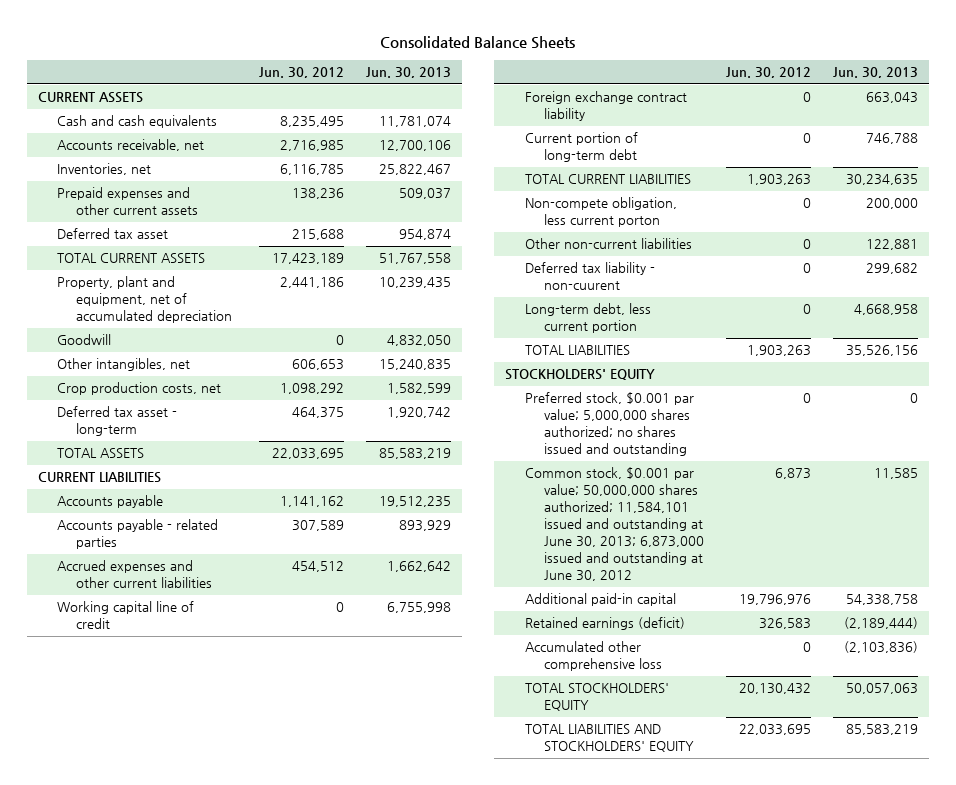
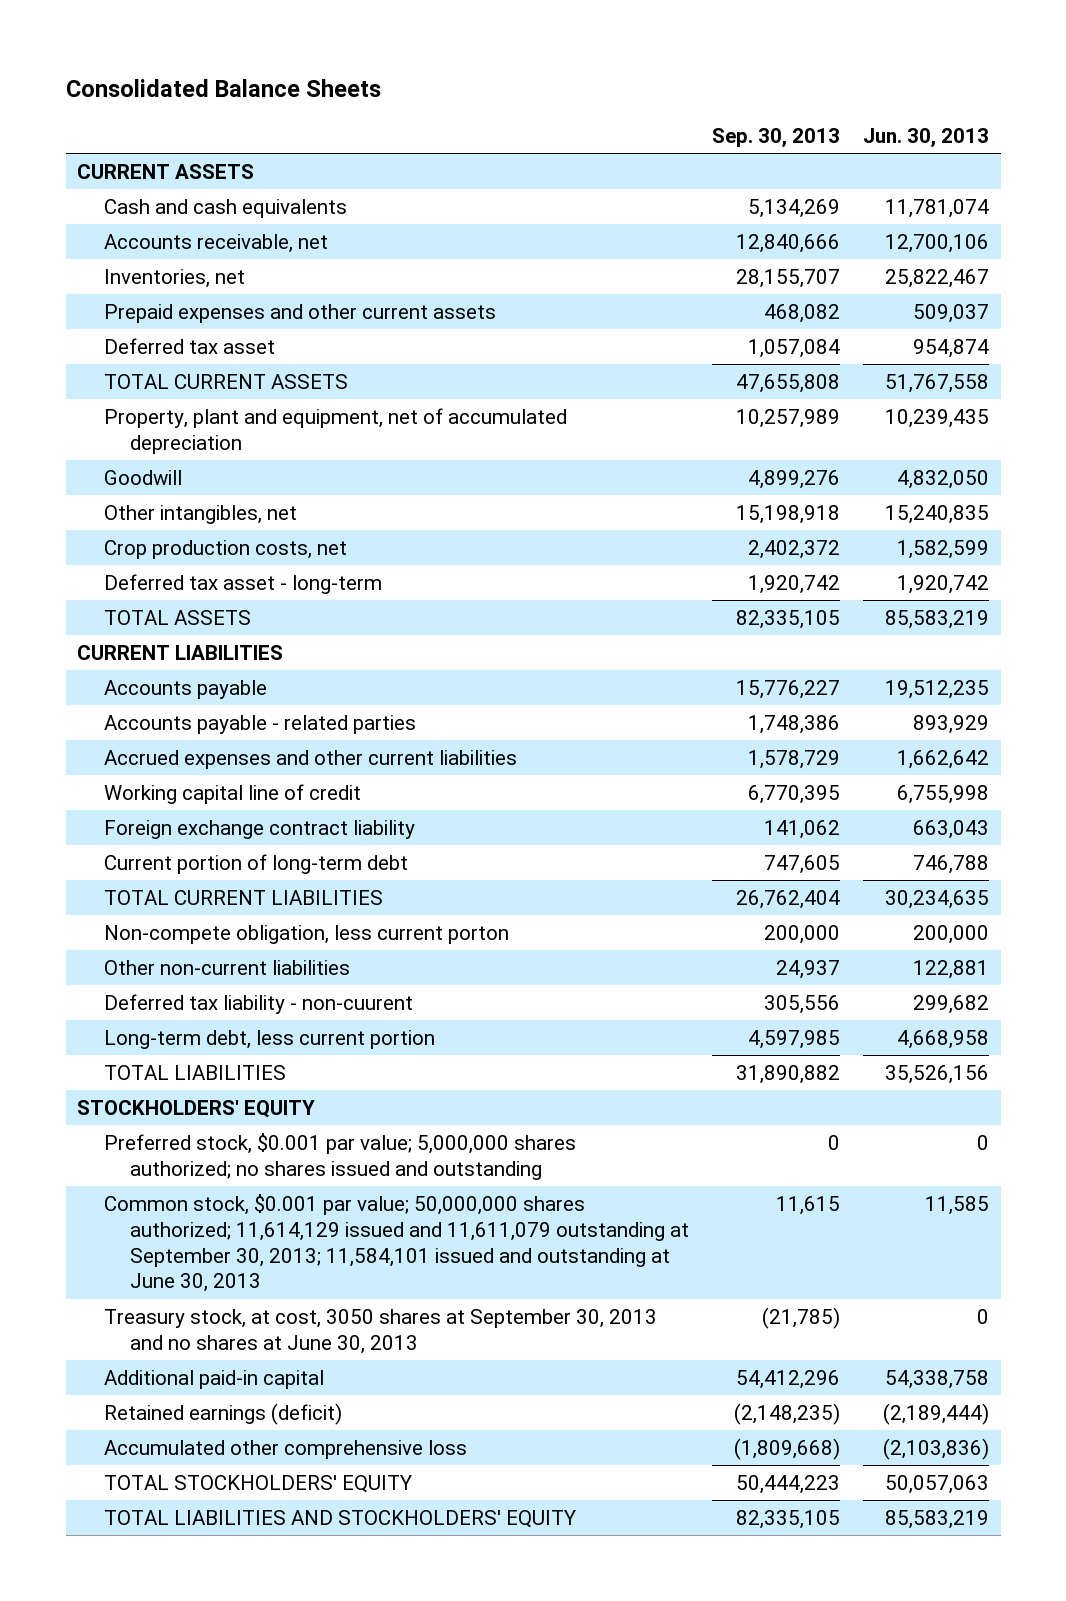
[258,67,344,79] Jun. 30, 2012 -> none
none -> [712,127,841,148] Sep. 30, 2013
[524,467,705,582] Common stock, $0.001 par value; 50,000,000 shares authorized; 11,584,101 issued and outstanding at June 30, 2013; 6,873,000 issued and outstanding at June 30, 2012 -> [103,1193,690,1293] Common stock, $0.001 par value; 50,000,000 shares authorized; 11,614,129 issued and 11,611,079 outstanding at September 30, 2013; 11,584,101 issued and outstanding at June 30, 2013
none -> [103,1308,657,1354] Treasury stock, at cost, 3050 shares at September 30, 2013 and no shares at June 30, 2013

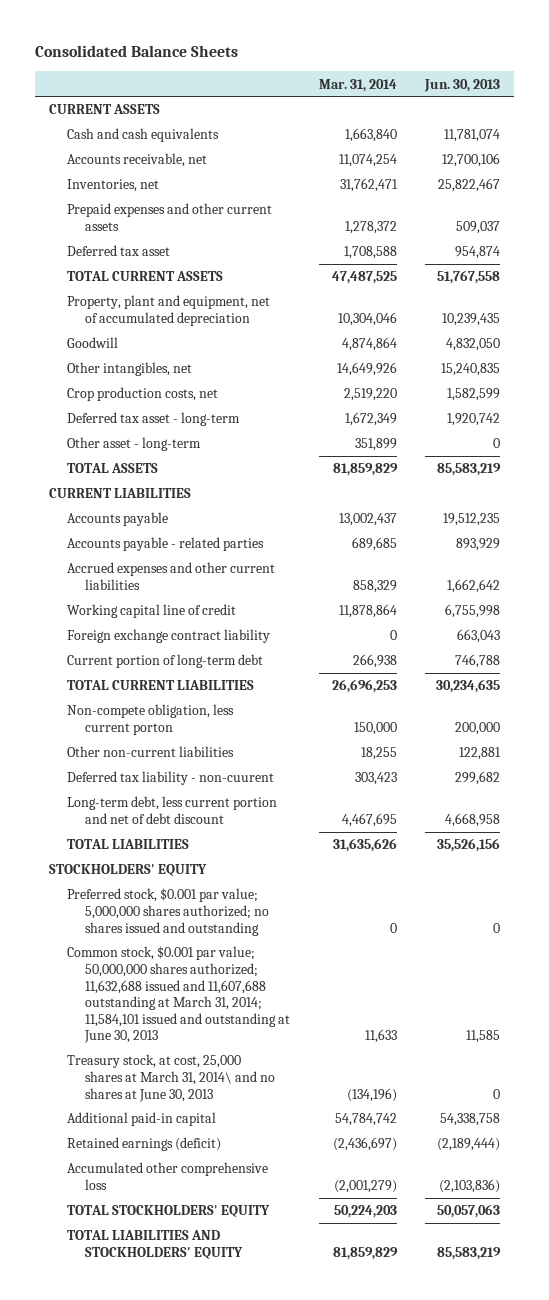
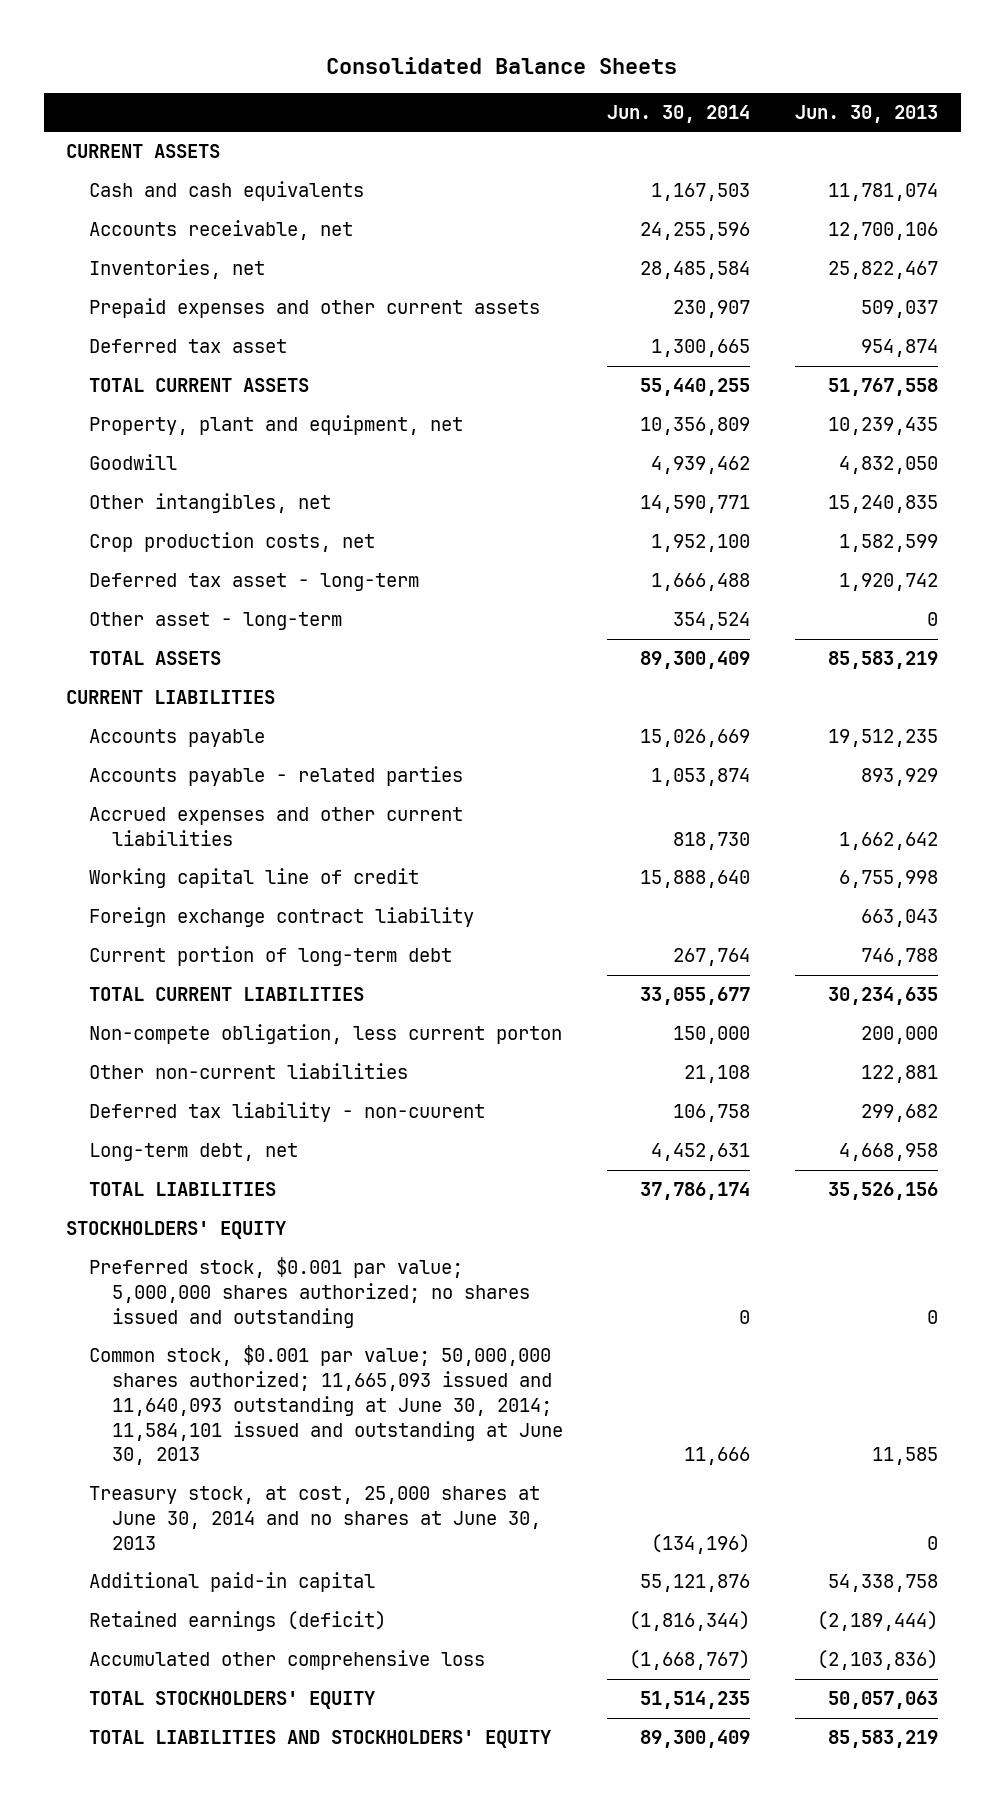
[318,78,397,92] Mar. 31, 2014 -> none
none -> [607,105,751,124] Jun. 30, 2014
[67,295,271,326] Property, plant and equipment, net of accumulated depreciation -> [89,415,464,436] Property, plant and equipment, net
[67,796,278,824] Long-term debt, less current portion and net of debt discount -> [89,1143,299,1162] Long-term debt, net
[67,946,291,1044] Common stock, $0.001 par value; 50,000,000 shares authorized; 11,632,688 issued and 11,607,688 outstanding at March 31, 2014; 11,584,101 issued and outstanding at June 30, 2013 -> [89,1345,563,1466] Common stock, $0.001 par value; 50,000,000 shares authorized; 11,665,093 issued and 11,640,093 outstanding at June 30, 2014; 11,584,101 issued and outstanding at June 30, 2013
[67,1054,276,1102] Treasury stock, at cost, 25,000 shares at March 31, 2014\ and no shares at June 30, 2013 -> [89,1486,541,1550] Treasury stock, at cost, 25,000 shares at June 30, 2014 and no shares at June 30, 2013

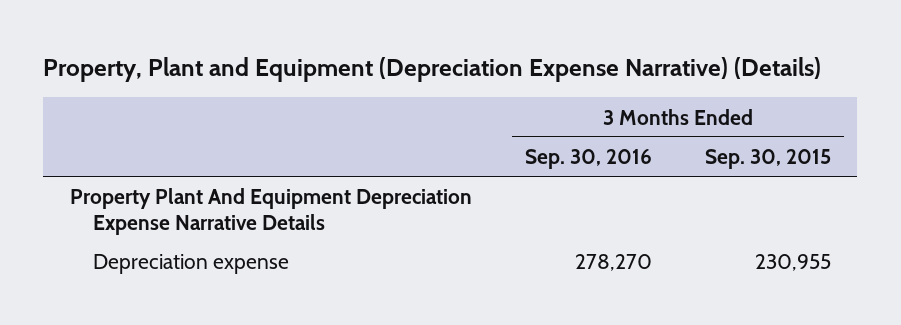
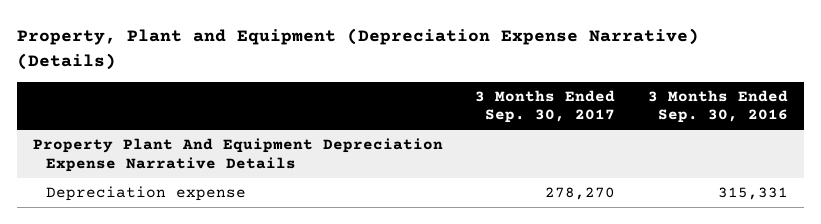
[704,149,831,170] Sep. 30, 2015 -> none
none -> [475,90,616,124] 3 Months Ended Sep. 30, 2017
[574,254,652,272] 278,270 -> [717,187,788,201] 315,331

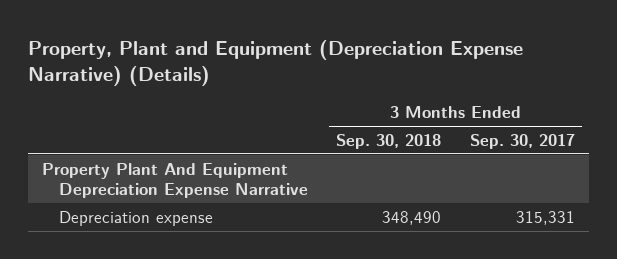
[647,90,788,124] 3 Months Ended Sep. 30, 2016 -> none
none -> [336,133,442,149] Sep. 30, 2018
[32,138,443,172] Property Plant And Equipment Depreciation Expense Narrative Details -> [42,162,308,199] Property Plant And Equipment Depreciation Expense Narrative
[545,187,616,201] 278,270 -> [515,210,575,225] 315,331

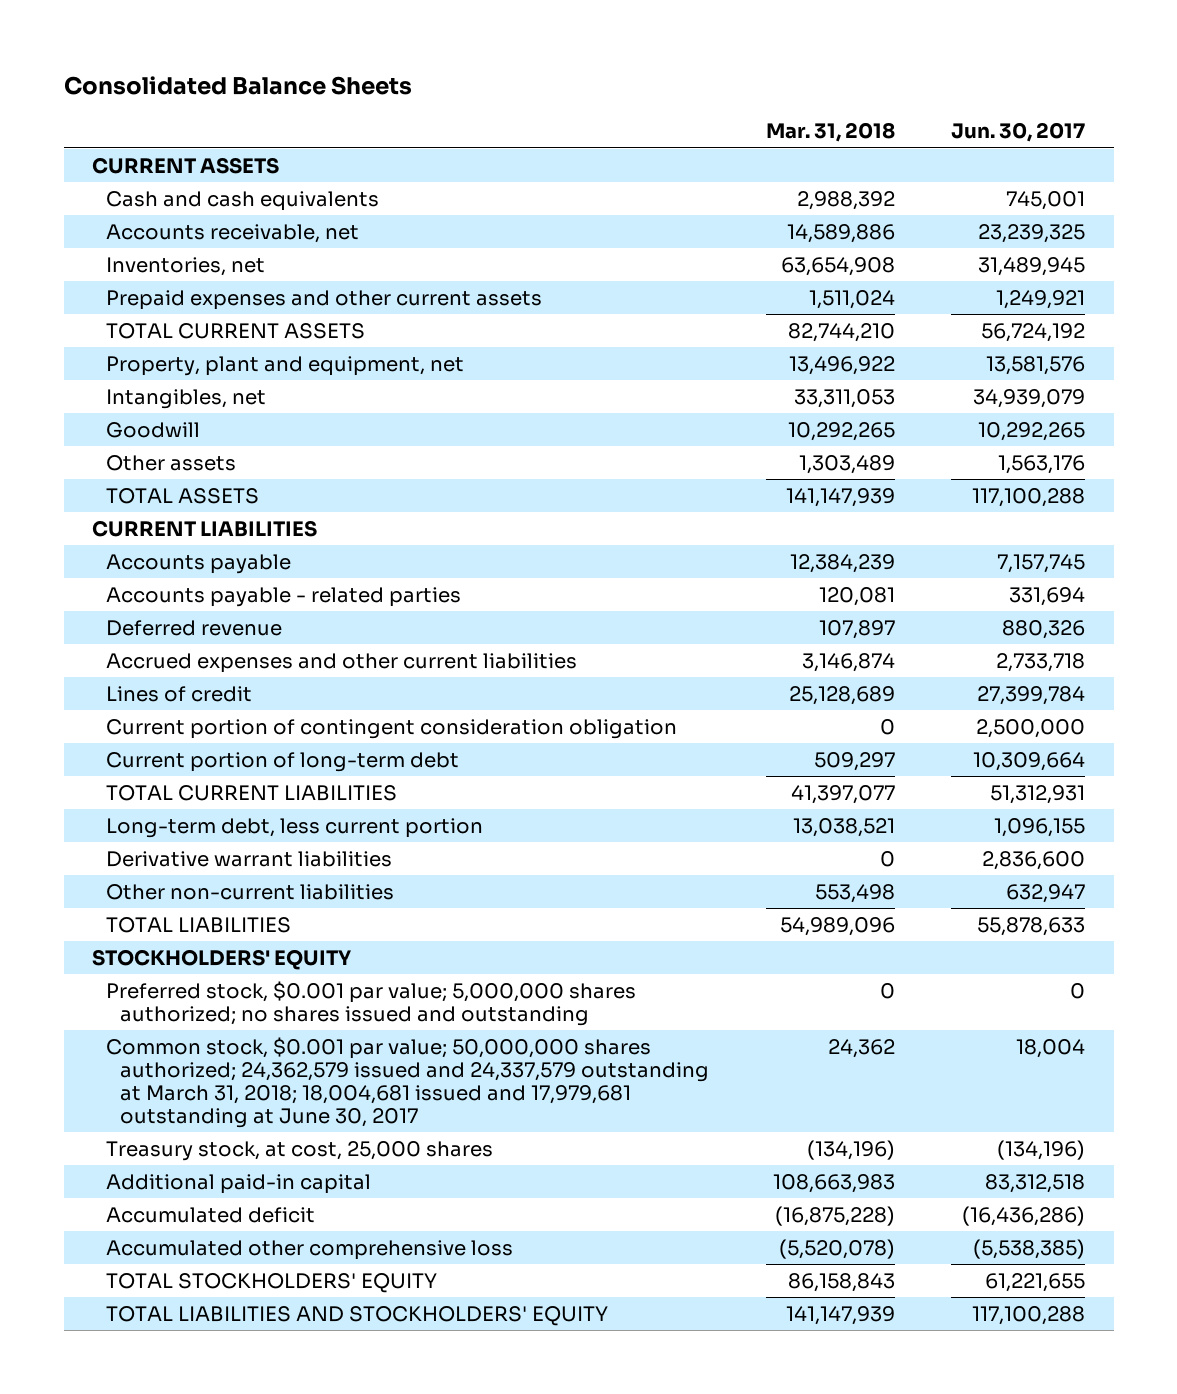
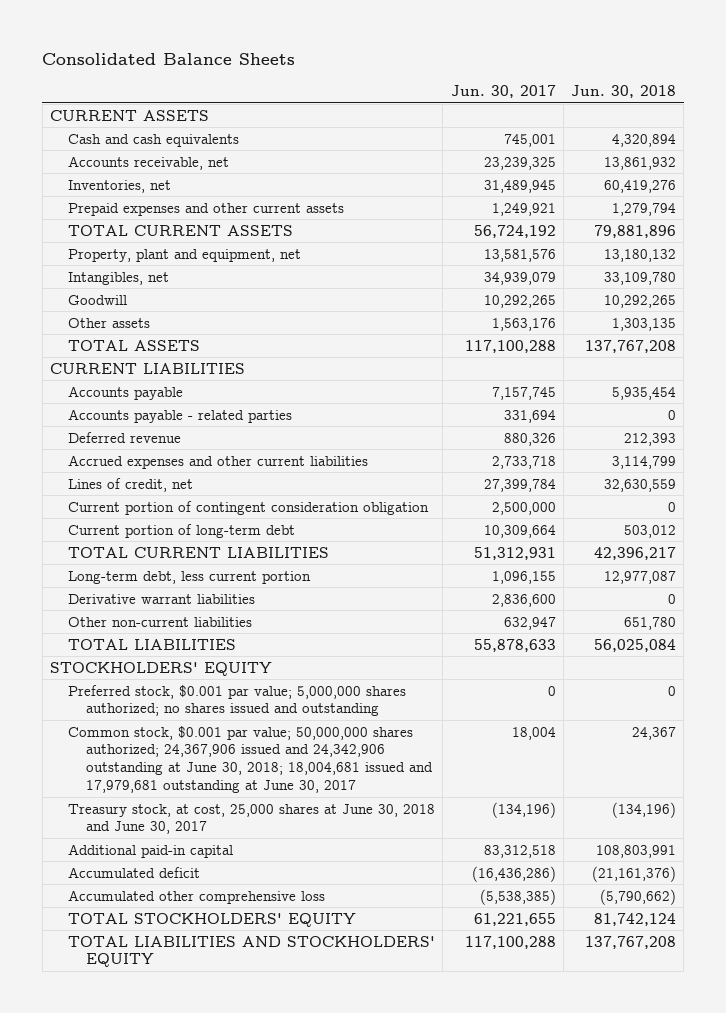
[765,122,895,143] Mar. 31, 2018 -> none
none -> [571,85,677,99] Jun. 30, 2018
[106,685,253,702] Lines of credit -> [68,477,194,492] Lines of credit, net
[106,1036,710,1128] Common stock, $0.001 par value; 50,000,000 shares authorized; 24,362,579 issued and 24,337,579 outstanding at March 31, 2018; 18,004,681 issued and 17,979,681 outstanding at June 30, 2017 -> [68,725,434,794] Common stock, $0.001 par value; 50,000,000 shares authorized; 24,367,906 issued and 24,342,906 outstanding at June 30, 2018; 18,004,681 issued and 17,979,681 outstanding at June 30, 2017
[106,1140,494,1161] Treasury stock, at cost, 25,000 shares -> [68,803,436,835] Treasury stock, at cost, 25,000 shares at June 30, 2018 and June 30, 2017

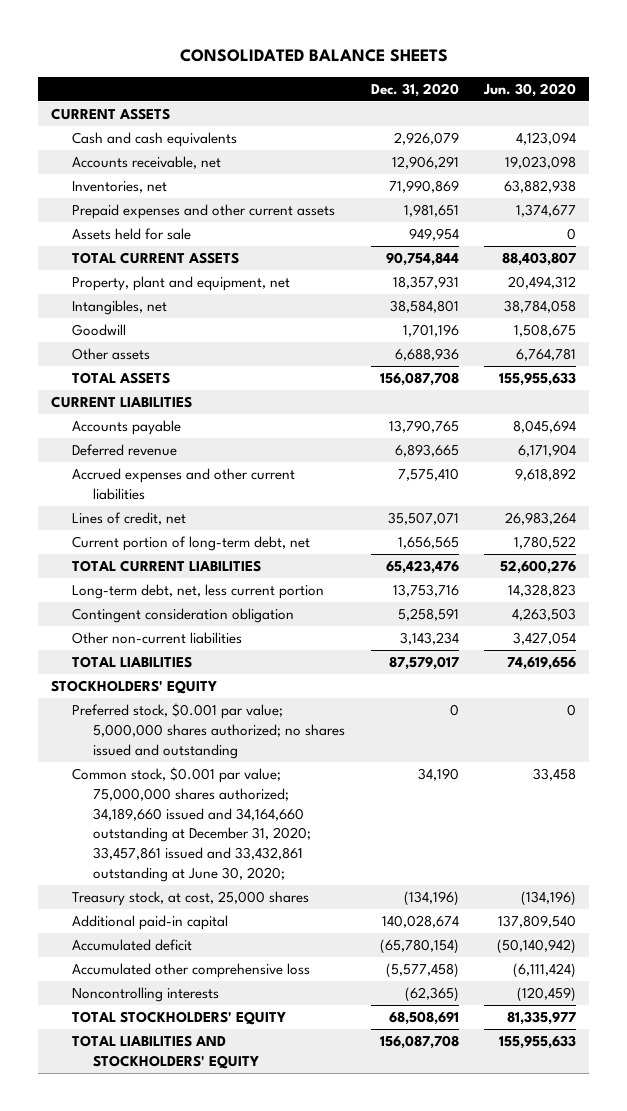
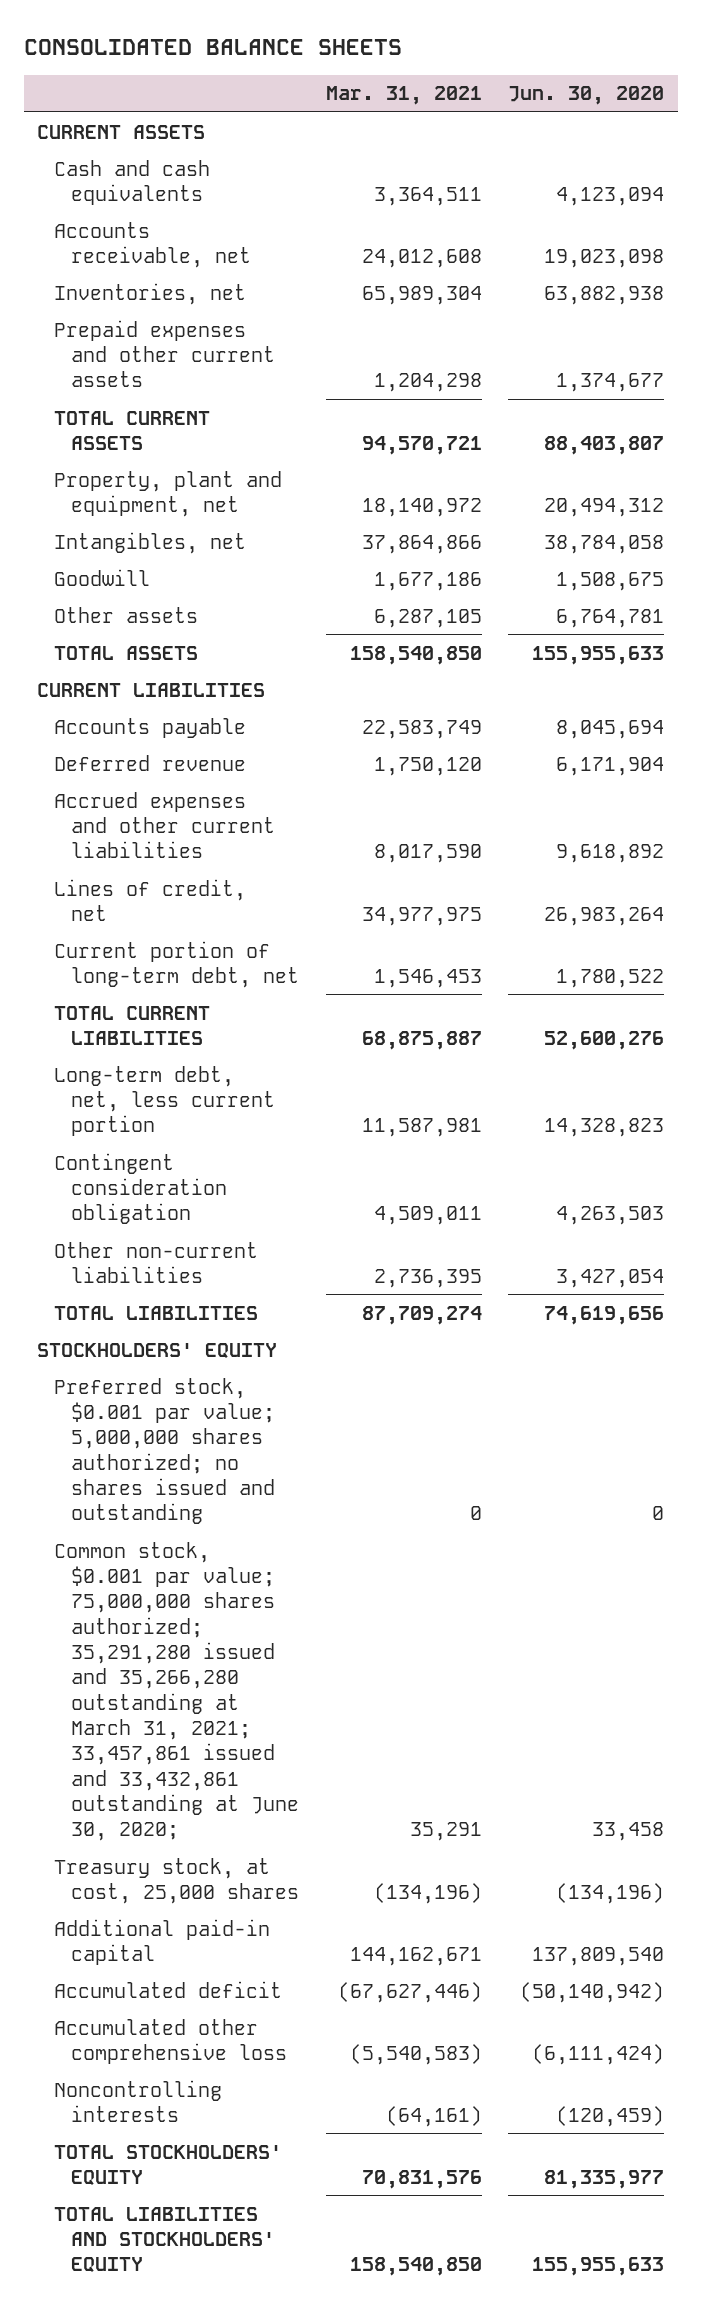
[370,82,459,97] Dec. 31, 2020 -> none
none -> [325,86,482,106] Mar. 31, 2021
[71,228,191,241] Assets held for sale -> none
[71,767,311,882] Common stock, $0.001 par value; 75,000,000 shares authorized; 34,189,660 issued and 34,164,660 outstanding at December 31, 2020; 33,457,861 issued and 33,432,861 outstanding at June 30, 2020; -> [53,1541,299,1842] Common stock, $0.001 par value; 75,000,000 shares authorized; 35,291,280 issued and 35,266,280 outstanding at March 31, 2021; 33,457,861 issued and 33,432,861 outstanding at June 30, 2020;

